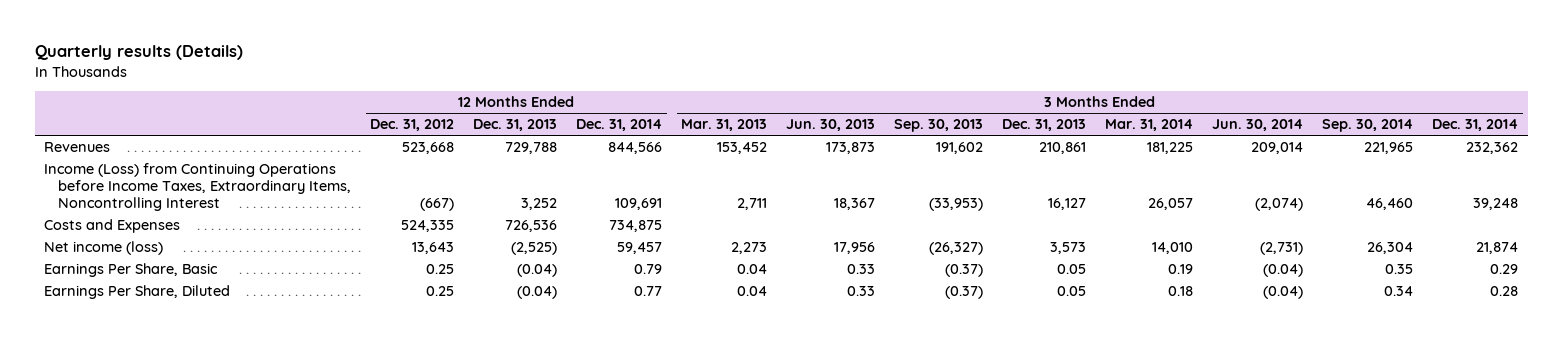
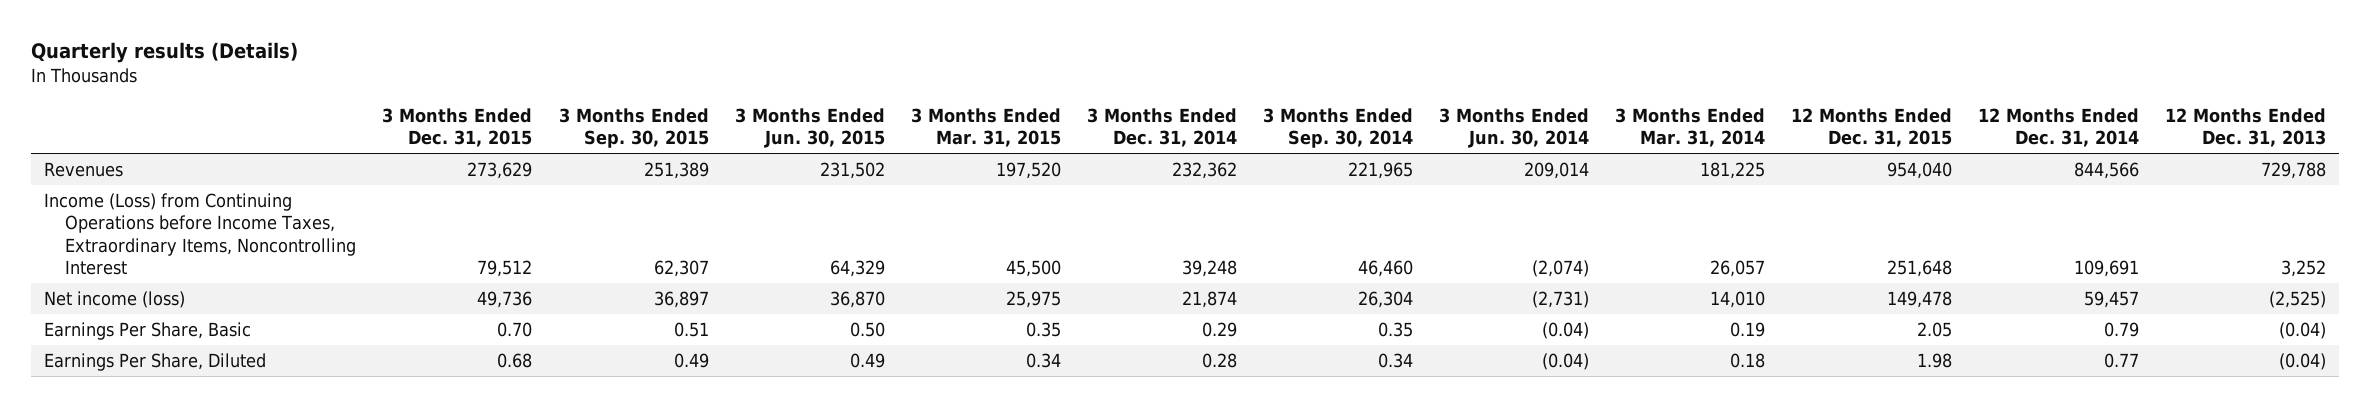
[370,119,455,132] Dec. 31, 2012 -> none
[681,119,768,132] Mar. 31, 2013 -> none
[786,119,876,132] Jun. 30, 2013 -> none
[894,119,984,133] Sep. 30, 2013 -> none
[1002,119,1087,132] Dec. 31, 2013 -> none
none -> [382,107,533,148] 3 Months Ended Dec. 31, 2015
none -> [558,107,709,149] 3 Months Ended Sep. 30, 2015
none -> [734,107,885,149] 3 Months Ended Jun. 30, 2015
none -> [910,107,1061,148] 3 Months Ended Mar. 31, 2015
none -> [1790,107,1952,148] 12 Months Ended Dec. 31, 2015
[44,219,181,234] Costs and Expenses -> none

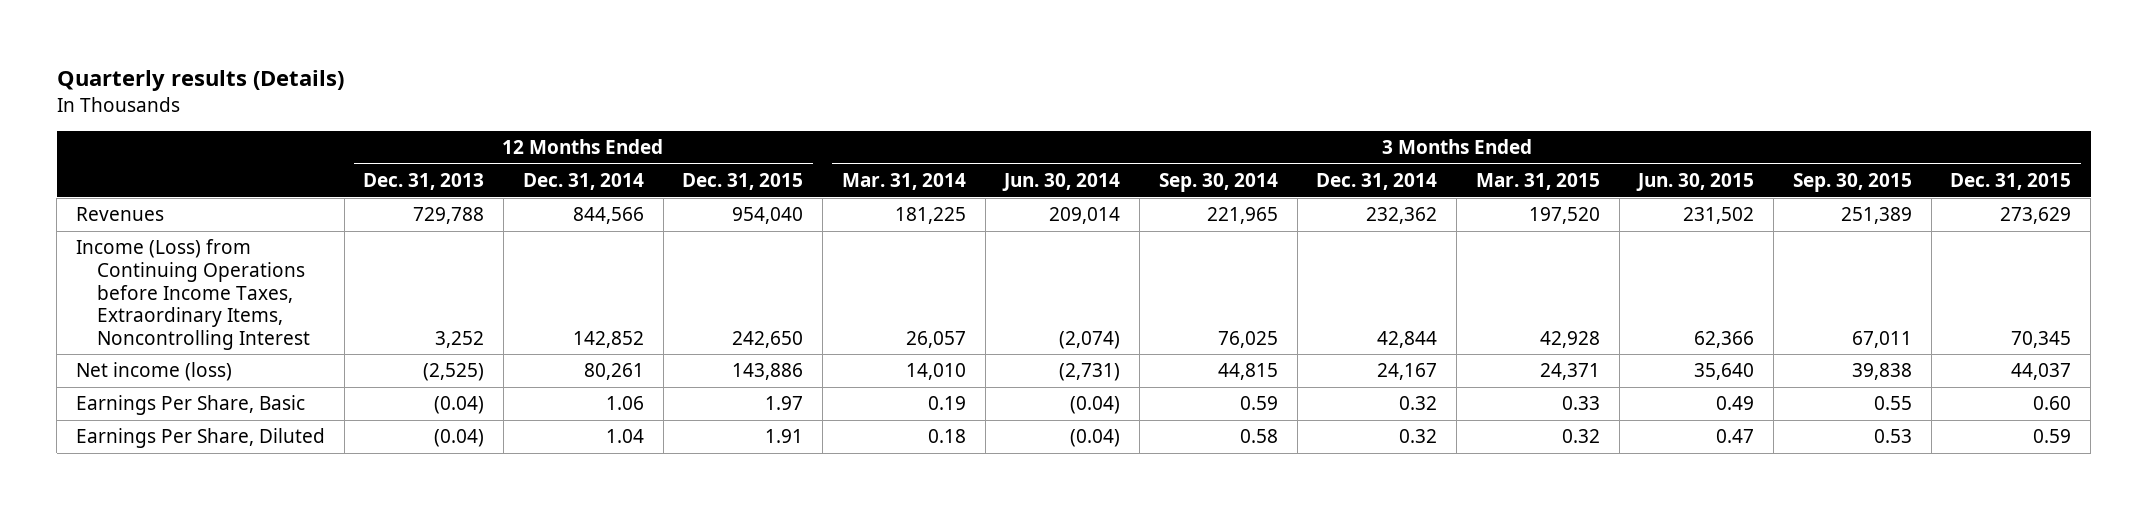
[477,260,533,278] 79,512 -> [2011,330,2072,348] 70,345
[653,260,709,278] 62,307 -> [1851,330,1912,348] 67,011
[829,260,885,278] 64,329 -> [1694,330,1755,348] 62,366
[1005,260,1061,278] 45,500 -> [1539,330,1600,348] 42,928
[1181,260,1237,278] 39,248 -> [1377,330,1438,348] 42,844
[1357,260,1413,278] 46,460 -> [1217,330,1278,348] 76,025
[1886,260,1952,278] 251,648 -> [732,330,804,348] 242,650
[2073,260,2139,278] 109,691 -> [572,330,644,348] 142,852
[477,291,533,309] 49,736 -> [2011,363,2072,381] 44,037
[653,291,709,309] 36,897 -> [1851,363,1912,381] 39,838
[829,291,885,309] 36,870 -> [1694,363,1755,381] 35,640
[1005,291,1061,309] 25,975 -> [1539,363,1600,381] 24,371
[1181,291,1237,309] 21,874 -> [1377,363,1438,381] 24,167
[1357,291,1413,309] 26,304 -> [1217,363,1278,381] 44,815
[1886,291,1952,309] 149,478 -> [732,363,804,381] 143,886
[2083,291,2139,309] 59,457 -> [583,363,644,381] 80,261
[497,322,533,338] 0.70 -> [2033,396,2072,411] 0.60
[673,322,709,338] 0.51 -> [1873,396,1912,411] 0.55
[849,322,885,338] 0.50 -> [1716,396,1755,411] 0.49
[1025,322,1061,338] 0.35 -> [1561,396,1600,411] 0.33
[1201,322,1237,338] 0.29 -> [1399,396,1438,411] 0.32
[1377,322,1413,338] 0.35 -> [1239,396,1278,411] 0.59
[1916,322,1952,338] 2.05 -> [765,396,804,411] 1.97
[2103,322,2139,338] 0.79 -> [605,396,644,411] 1.06
[497,353,533,369] 0.68 -> [2033,429,2072,444] 0.59
[673,353,709,369] 0.49 -> [1873,429,1912,444] 0.53
[849,353,885,369] 0.49 -> [1716,429,1755,444] 0.47
[1025,353,1061,369] 0.34 -> [1561,429,1600,444] 0.32
[1201,353,1237,369] 0.28 -> [1399,429,1438,444] 0.32
[1377,353,1413,369] 0.34 -> [1239,429,1278,444] 0.58
[1916,353,1952,369] 1.98 -> [765,429,804,444] 1.91
[2103,353,2139,369] 0.77 -> [605,429,644,444] 1.04

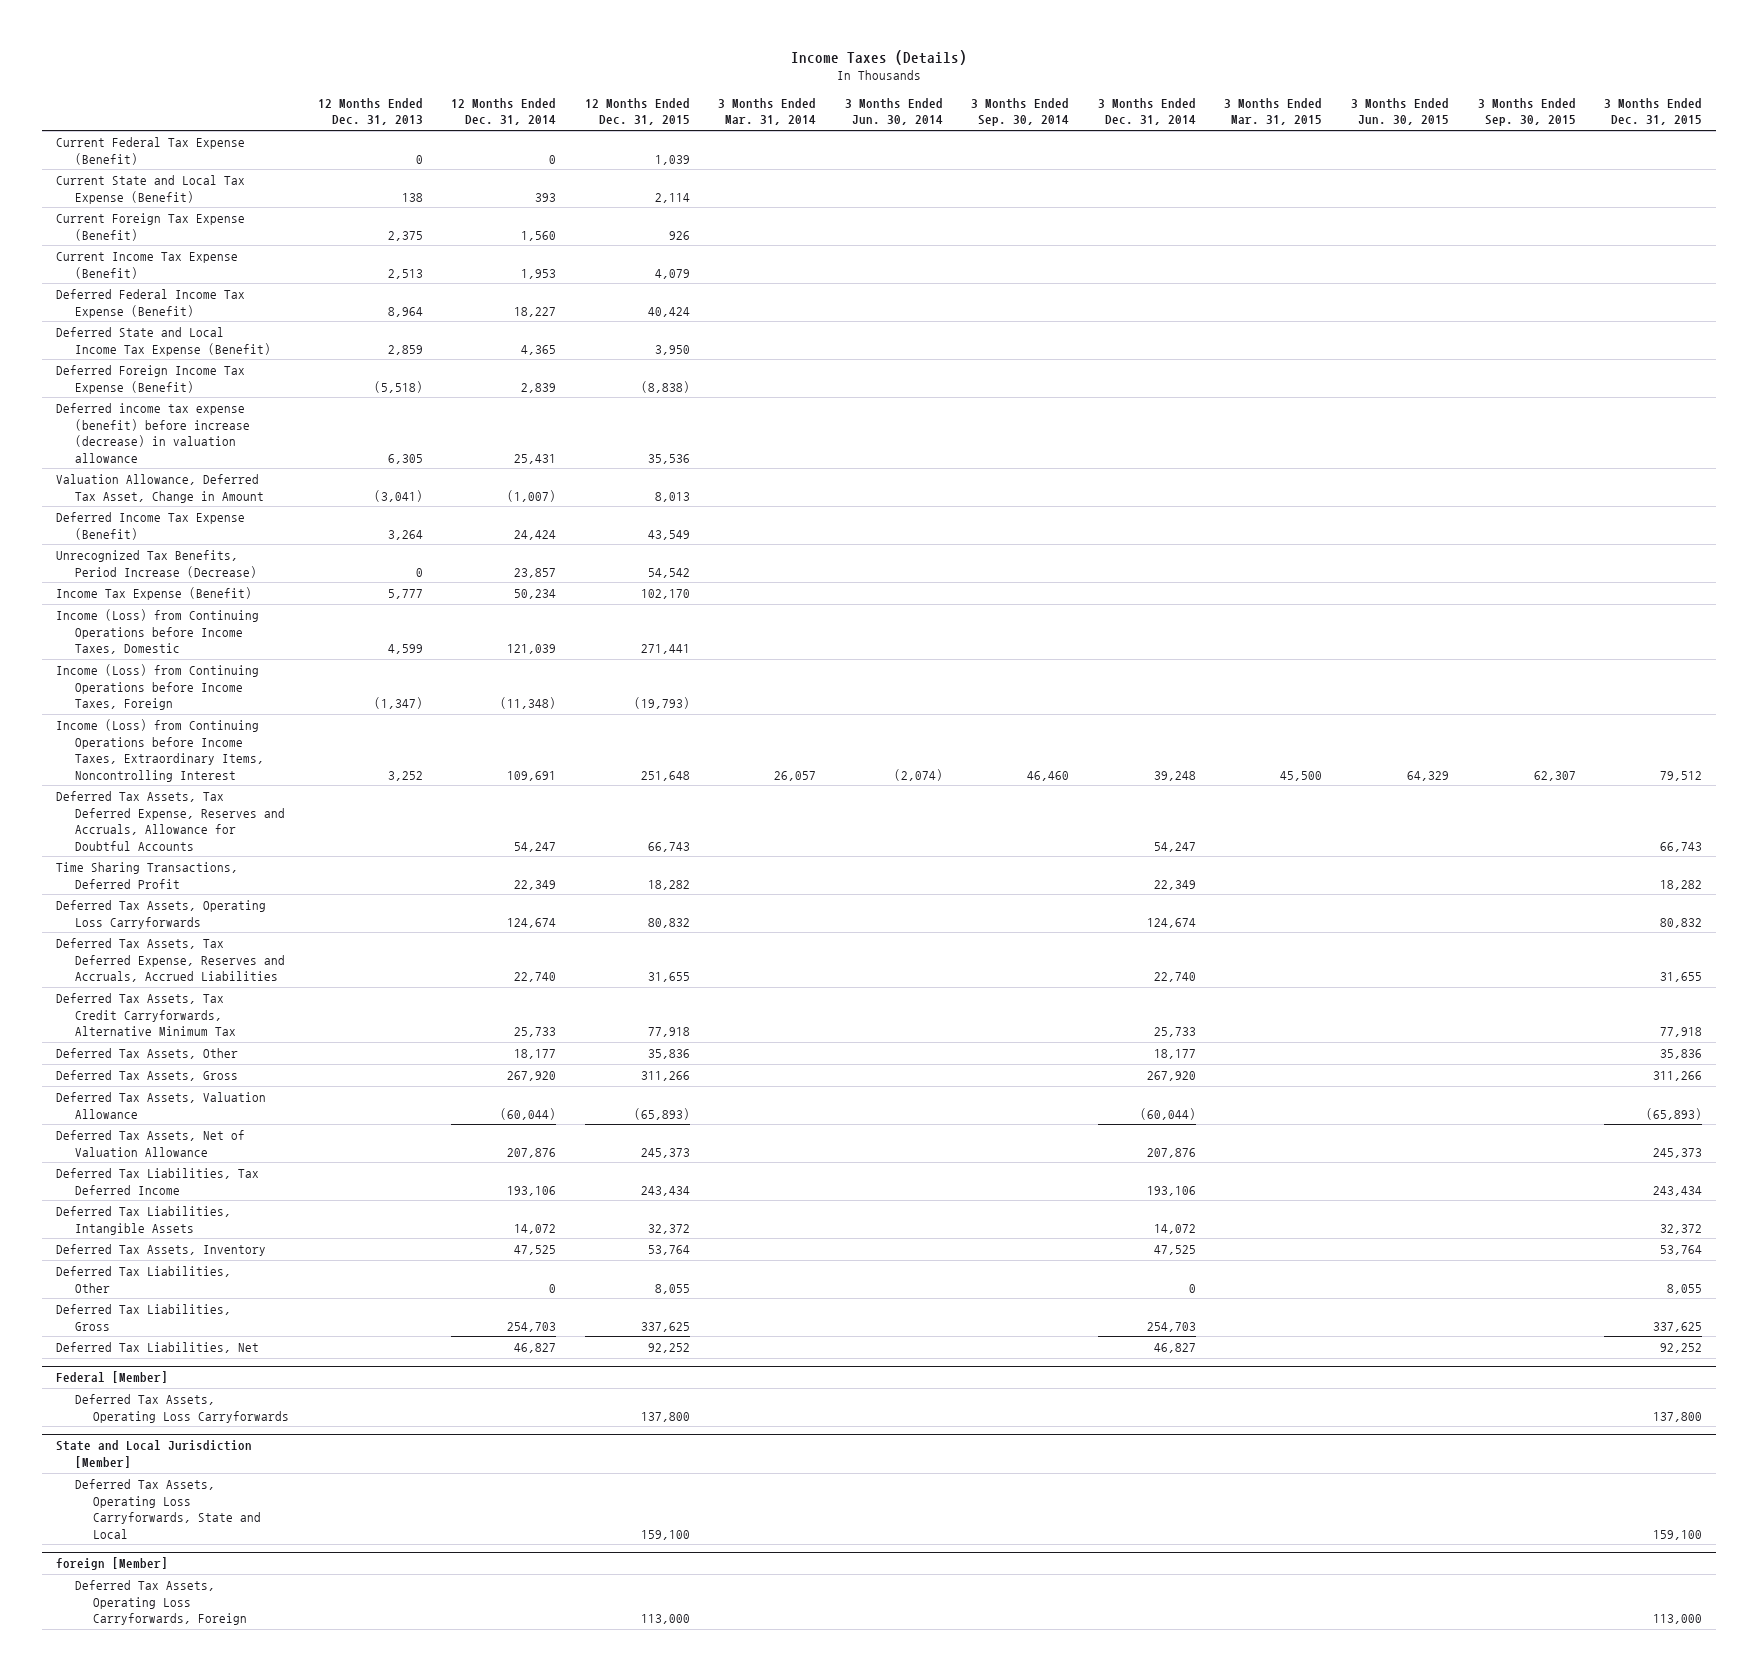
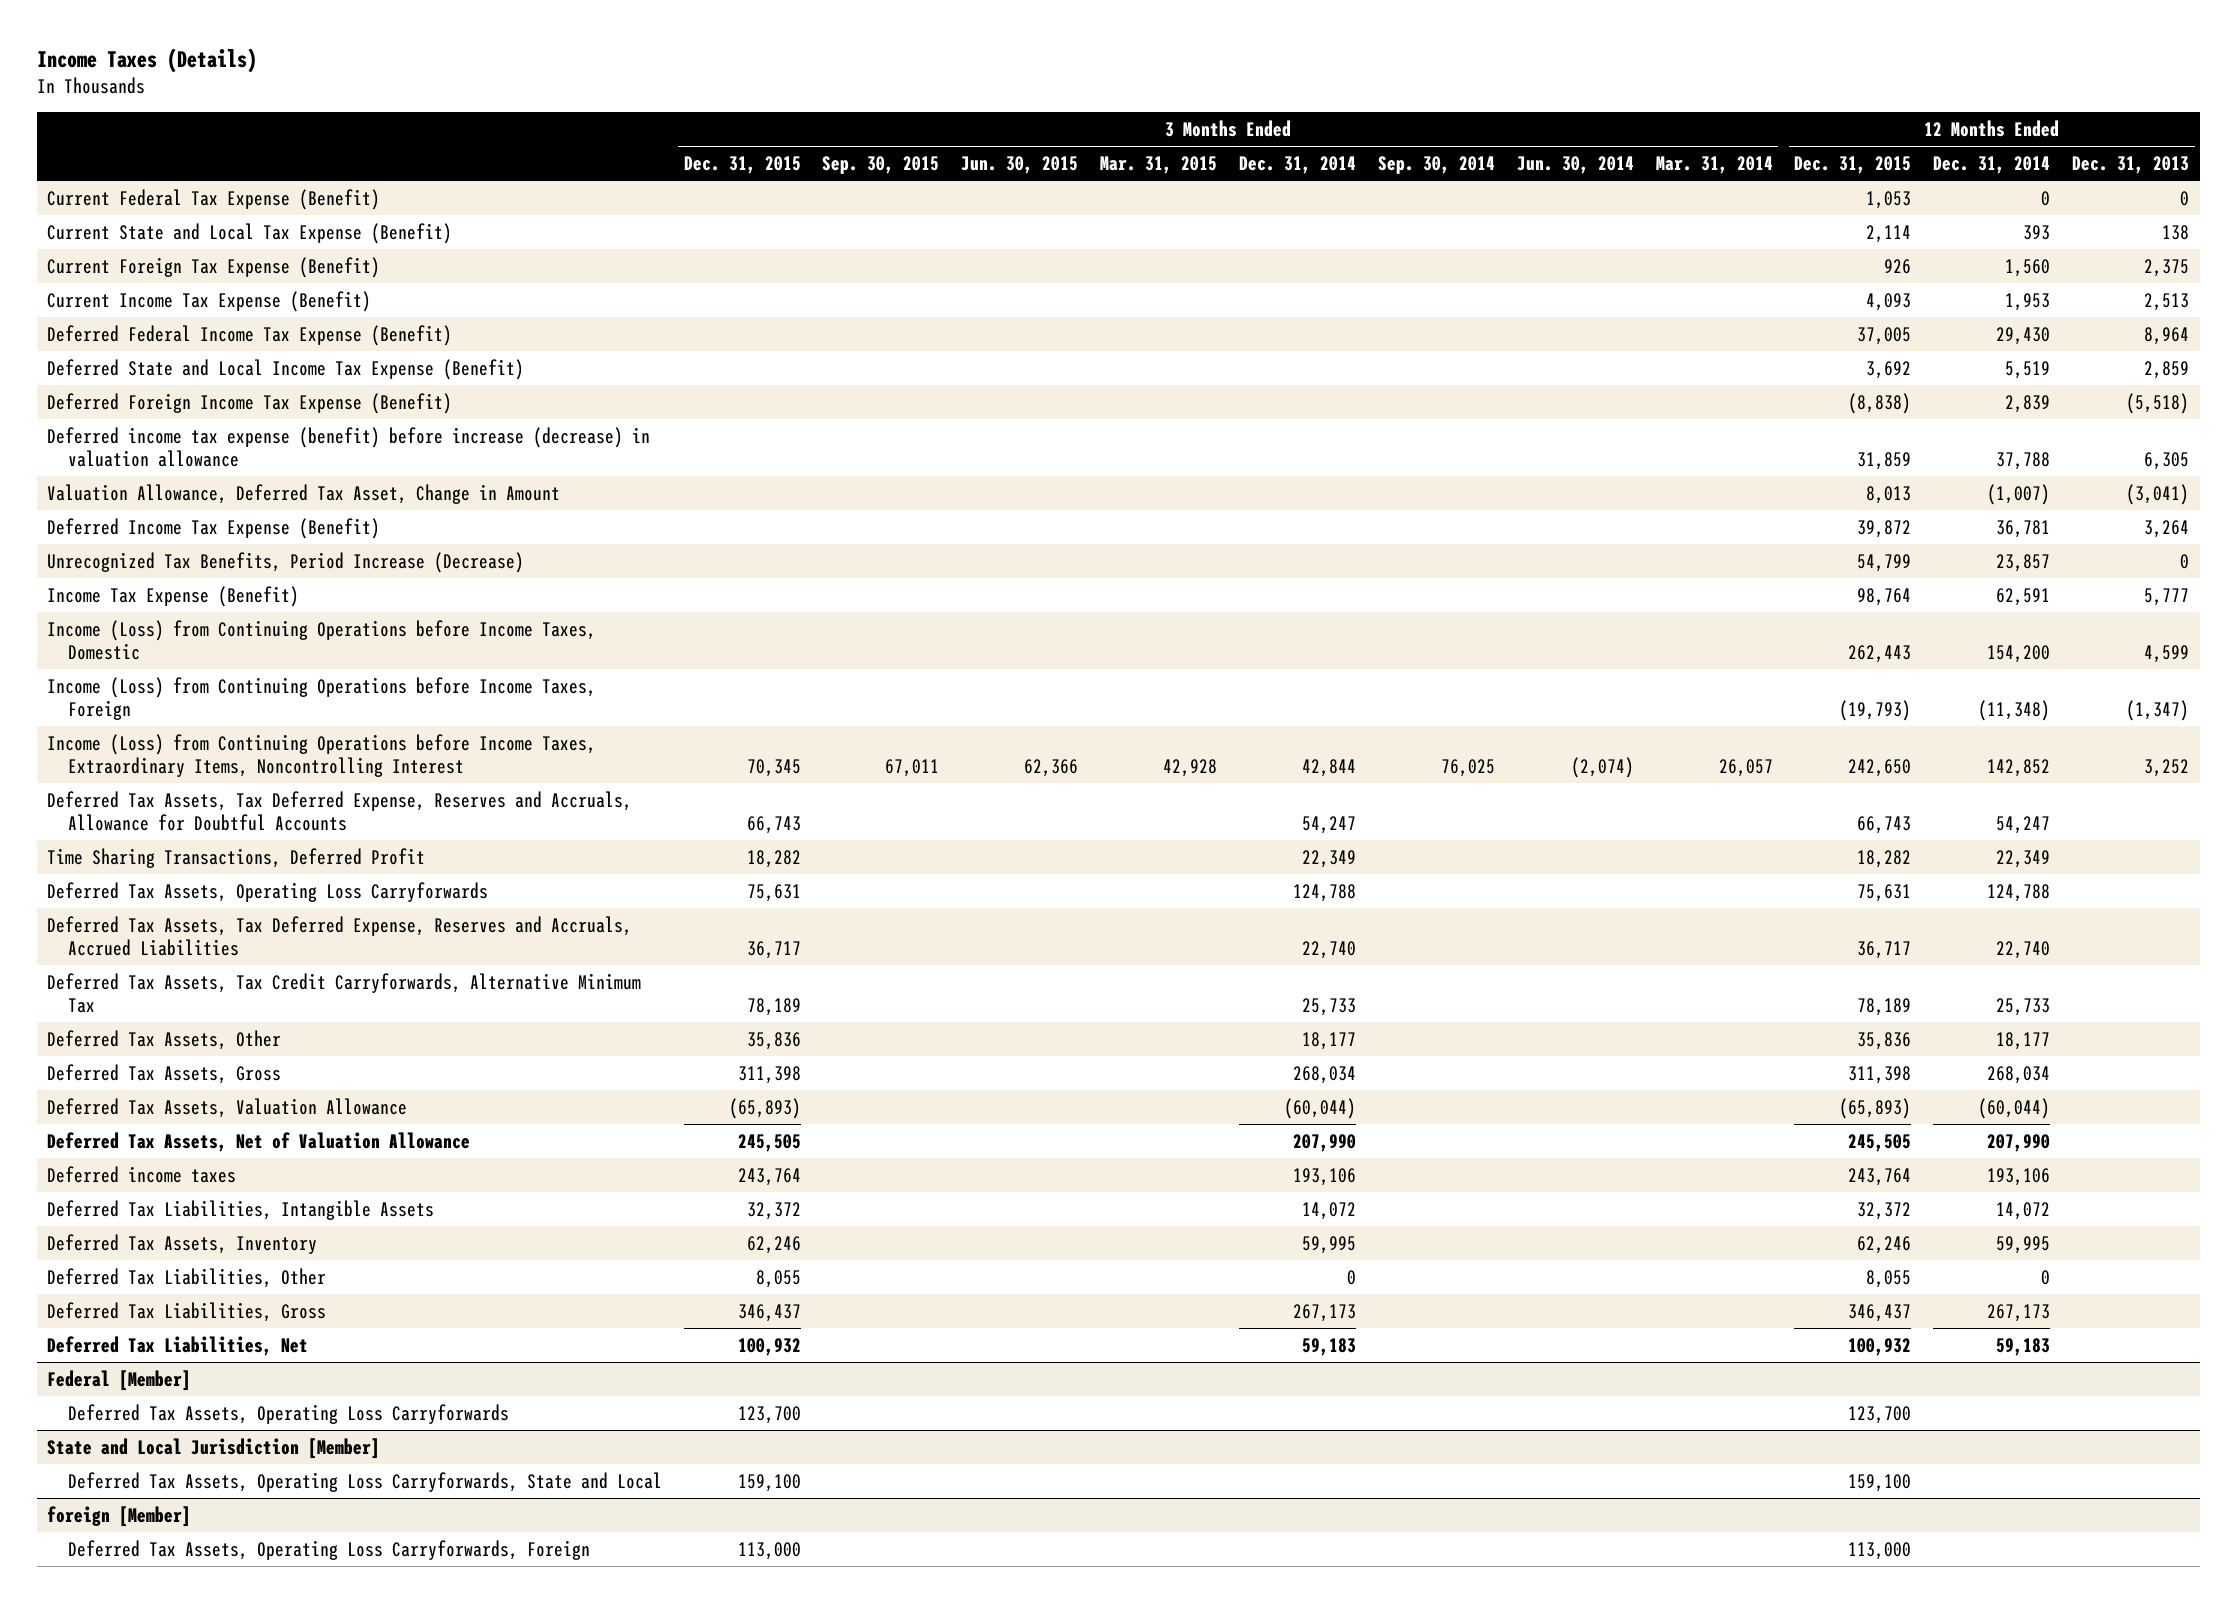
[654,154,690,165] 1,039 -> [1866,190,1912,209] 1,053
[654,268,690,279] 4,079 -> [1866,292,1912,311] 4,093
[514,306,557,317] 18,227 -> [1996,326,2051,345] 29,430
[647,306,690,317] 40,424 -> [1857,326,1912,345] 37,005
[521,344,557,355] 4,365 -> [2005,360,2051,379] 5,519
[654,344,690,355] 3,950 -> [1866,360,1912,379] 3,692
[514,453,557,464] 25,431 -> [1996,451,2051,470] 37,788
[647,453,690,464] 35,536 -> [1857,451,1912,470] 31,859
[514,529,557,540] 24,424 -> [1996,519,2051,538] 36,781
[647,529,690,540] 43,549 -> [1857,519,1912,538] 39,872
[647,567,690,578] 54,542 -> [1857,553,1912,572] 54,799
[514,589,557,600] 50,234 -> [1996,587,2051,606] 62,591
[640,589,690,600] 102,170 -> [1857,587,1912,606] 98,764
[507,644,557,655] 121,039 -> [1987,644,2051,663] 154,200
[640,644,690,655] 271,441 -> [1848,644,1912,663] 262,443
[507,770,557,781] 109,691 -> [1987,758,2051,777] 142,852
[640,770,690,781] 251,648 -> [1848,758,1912,777] 242,650
[1027,770,1070,781] 46,460 -> [1440,758,1495,777] 76,025
[1153,770,1196,781] 39,248 -> [1302,758,1357,777] 42,844
[1280,770,1323,781] 45,500 -> [1163,758,1218,777] 42,928
[1407,770,1450,781] 64,329 -> [1024,758,1079,777] 62,366
[1533,770,1576,781] 62,307 -> [885,758,940,777] 67,011
[1660,770,1703,781] 79,512 -> [746,758,801,777] 70,345
[507,917,557,928] 124,674 -> [1987,883,2051,902] 124,788
[647,917,690,928] 80,832 -> [1857,883,1912,902] 75,631
[1146,917,1196,928] 124,674 -> [1293,883,1357,902] 124,788
[1660,917,1703,928] 80,832 -> [746,883,801,902] 75,631
[647,972,690,983] 31,655 -> [1857,940,1912,959] 36,717
[1660,972,1703,983] 31,655 -> [746,940,801,959] 36,717
[647,1027,690,1038] 77,918 -> [1857,997,1912,1016] 78,189
[1660,1027,1703,1038] 77,918 -> [746,997,801,1016] 78,189
[507,1071,557,1082] 267,920 -> [1987,1065,2051,1084] 268,034
[640,1071,690,1082] 311,266 -> [1848,1065,1912,1084] 311,398
[1146,1071,1196,1082] 267,920 -> [1293,1065,1357,1084] 268,034
[1653,1071,1703,1082] 311,266 -> [737,1065,801,1084] 311,398
[507,1147,557,1158] 207,876 -> [1987,1133,2051,1152] 207,990
[640,1147,690,1158] 245,373 -> [1848,1133,1912,1152] 245,505
[1146,1147,1196,1158] 207,876 -> [1293,1133,1357,1152] 207,990
[1653,1147,1703,1158] 245,373 -> [737,1133,801,1152] 245,505
[55,1168,259,1195] Deferred Tax Liabilities, Tax Deferred Income -> [47,1165,237,1183] Deferred income taxes
[640,1185,690,1196] 243,434 -> [1848,1167,1912,1186] 243,764
[1653,1185,1703,1196] 243,434 -> [737,1167,801,1186] 243,764
[514,1245,557,1256] 47,525 -> [1996,1235,2051,1254] 59,995
[647,1245,690,1256] 53,764 -> [1857,1235,1912,1254] 62,246
[1153,1245,1196,1256] 47,525 -> [1302,1235,1357,1254] 59,995
[1660,1245,1703,1256] 53,764 -> [746,1235,801,1254] 62,246
[507,1321,557,1332] 254,703 -> [1987,1303,2051,1322] 267,173
[640,1321,690,1332] 337,625 -> [1848,1303,1912,1322] 346,437
[1146,1321,1196,1332] 254,703 -> [1293,1303,1357,1322] 267,173
[1653,1321,1703,1332] 337,625 -> [737,1303,801,1322] 346,437
[514,1343,557,1354] 46,827 -> [1996,1337,2051,1356] 59,183
[647,1343,690,1354] 92,252 -> [1848,1337,1912,1356] 100,932
[1153,1343,1196,1354] 46,827 -> [1302,1337,1357,1356] 59,183
[1660,1343,1703,1354] 92,252 -> [737,1337,801,1356] 100,932
[640,1411,690,1422] 137,800 -> [1848,1405,1912,1424] 123,700
[1653,1411,1703,1422] 137,800 -> [737,1405,801,1424] 123,700

